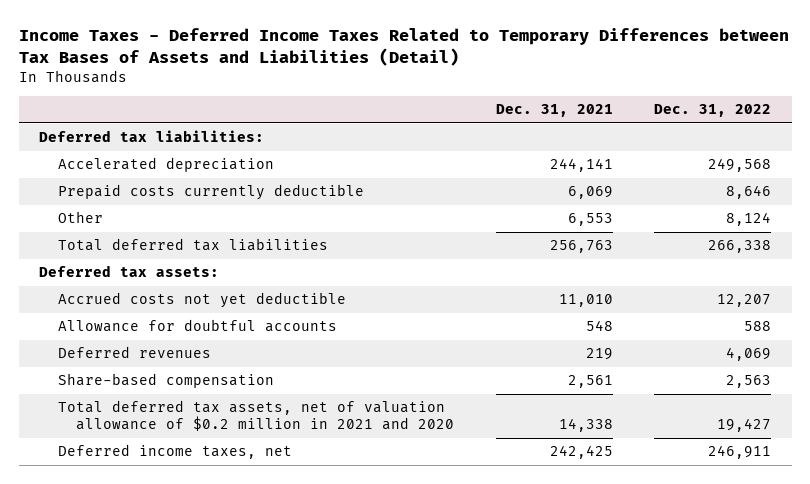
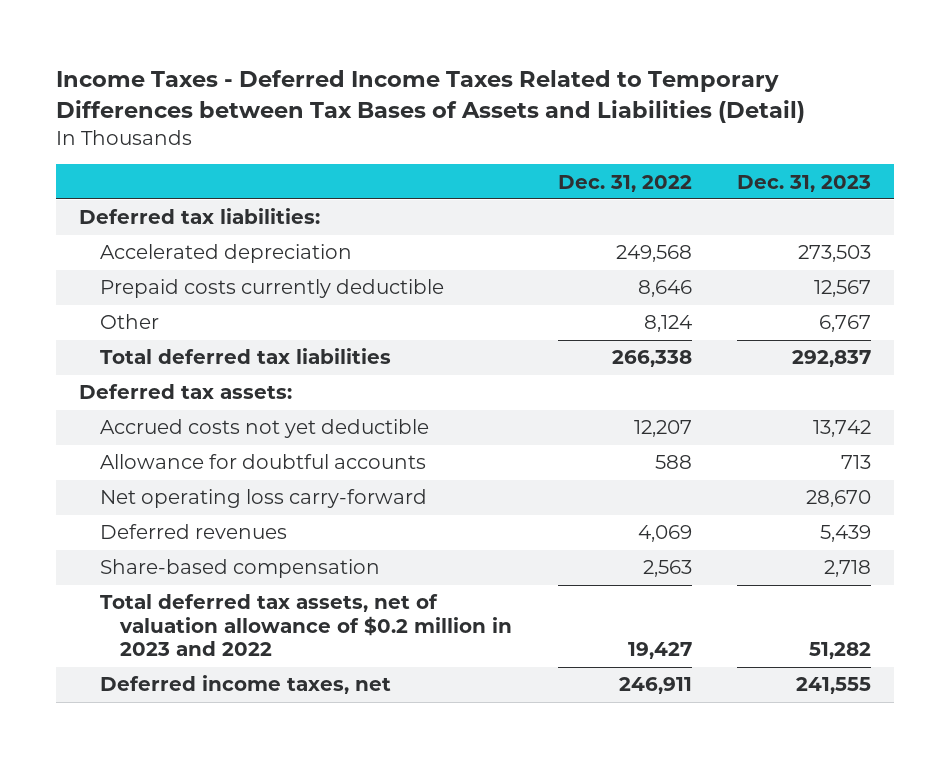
[495,104,613,118] Dec. 31, 2021 -> none
none -> [736,174,871,192] Dec. 31, 2023
none -> [99,489,427,509] Net operating loss carry-forward
[57,400,455,432] Total deferred tax assets, net of valuation allowance of $0.2 million in 2021 and 2020 -> [99,594,513,657] Total deferred tax assets, net of valuation allowance of $0.2 million in 2023 and 2022

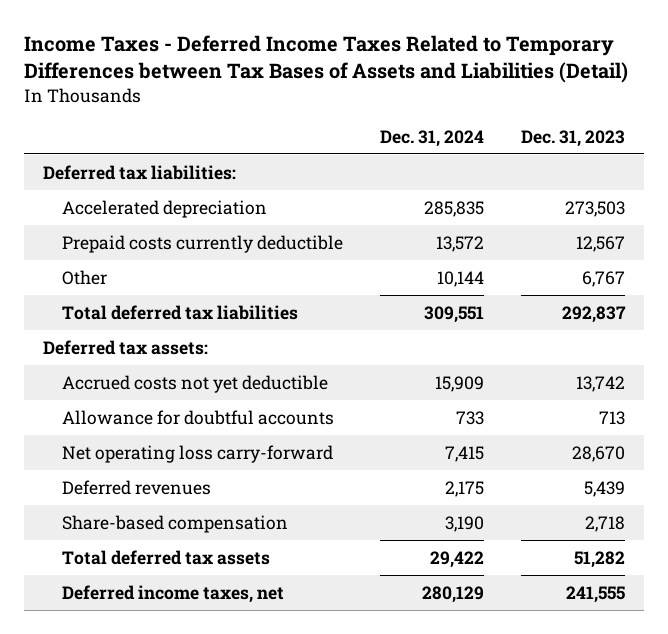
[557,174,692,192] Dec. 31, 2022 -> none
none -> [380,129,485,147] Dec. 31, 2024
[99,594,513,657] Total deferred tax assets, net of valuation allowance of $0.2 million in 2023 and 2022 -> [62,549,271,565] Total deferred tax assets

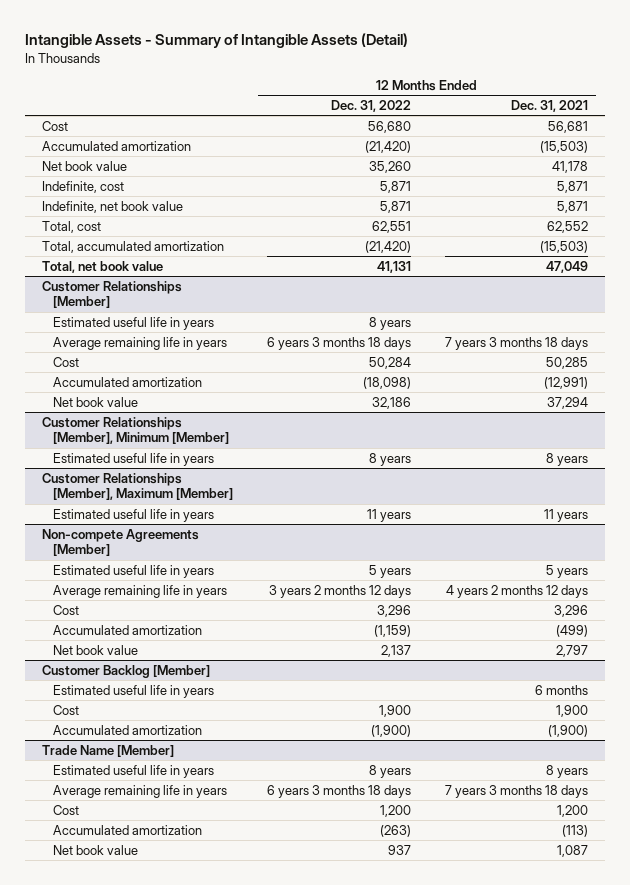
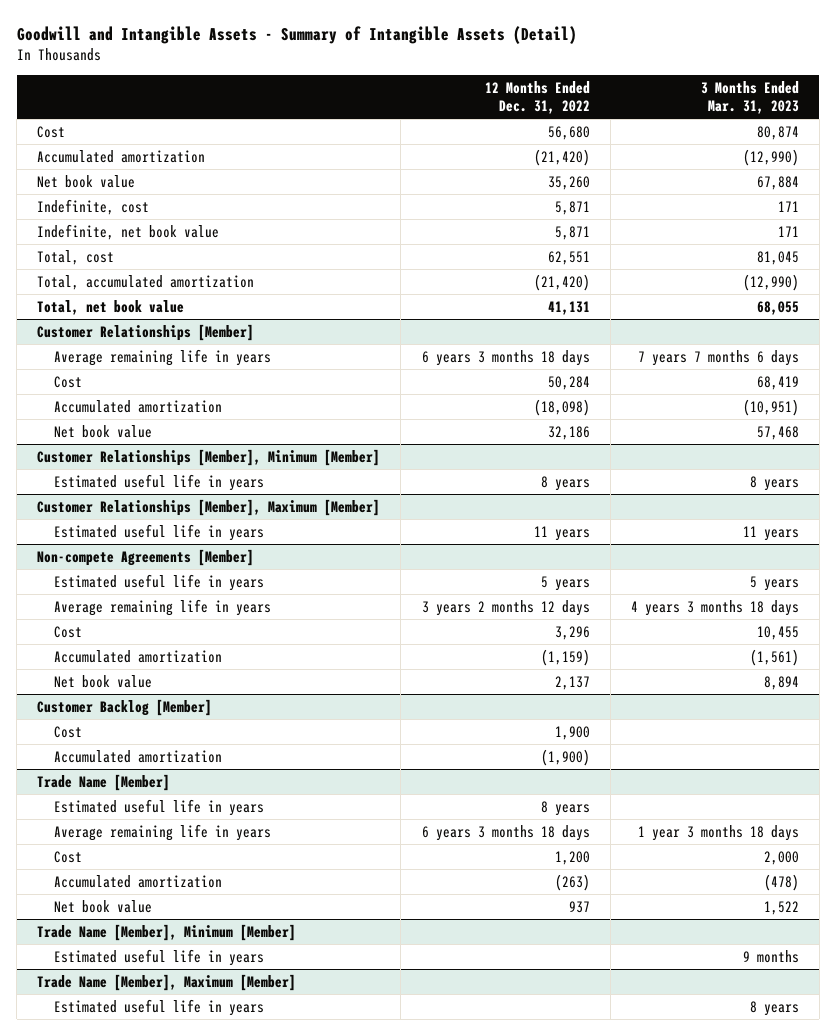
[24,33,408,49] Intangible Assets - Summary of Intangible Assets (Detail) -> [16,25,577,44] Goodwill and Intangible Assets - Summary of Intangible Assets (Detail)
[510,100,588,113] Dec. 31, 2021 -> none
none -> [700,80,799,114] 3 Months Ended Mar. 31, 2023
[52,316,214,330] Estimated useful life in years -> none
[52,684,214,698] Estimated useful life in years -> none
none -> [37,923,297,941] Trade Name [Member], Minimum [Member]
none -> [54,948,265,966] Estimated useful life in years
none -> [37,973,297,991] Trade Name [Member], Maximum [Member]
none -> [54,998,265,1016] Estimated useful life in years

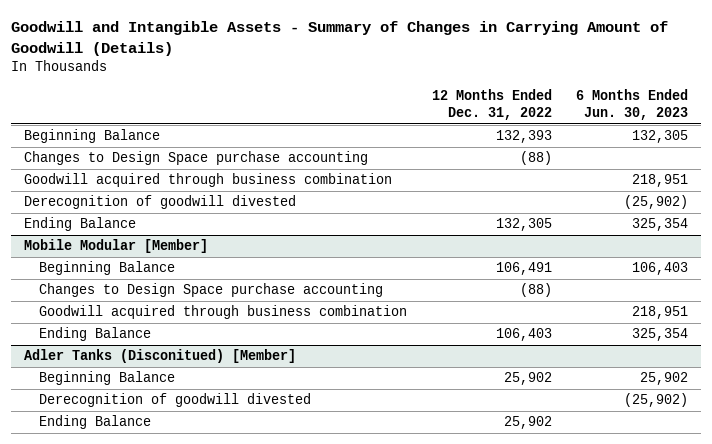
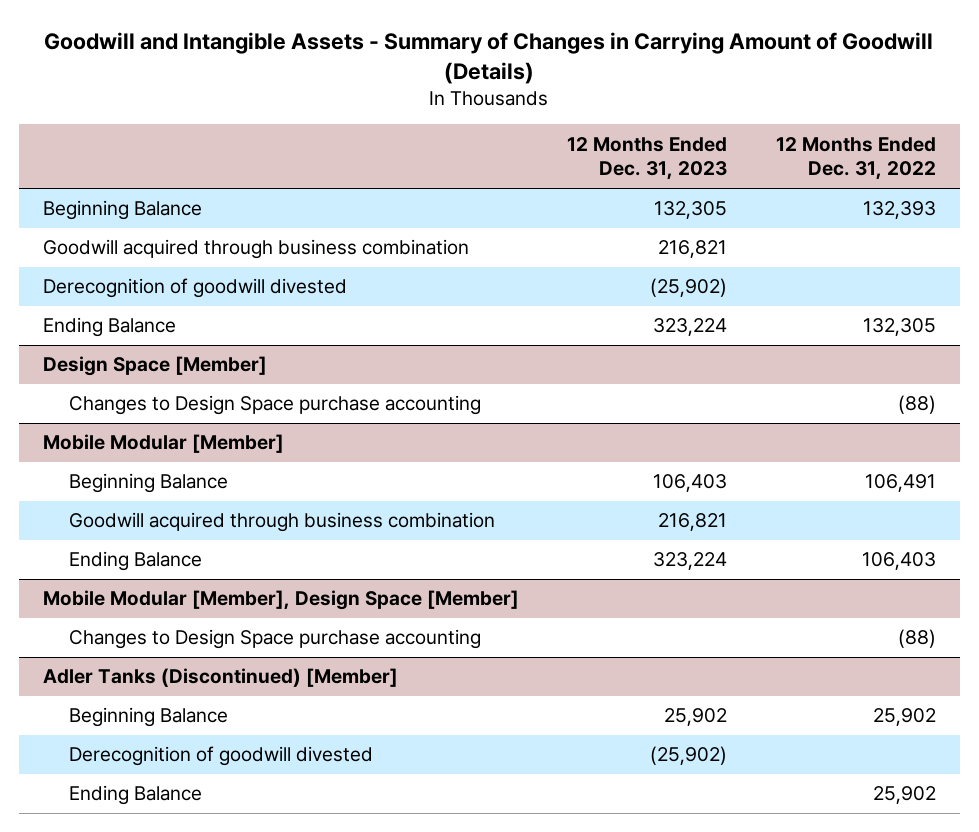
[576,89,689,121] 6 Months Ended Jun. 30, 2023 -> none
none -> [567,136,728,181] 12 Months Ended Dec. 31, 2023
[23,151,368,166] Changes to Design Space purchase accounting -> none
none -> [42,356,267,377] Design Space [Member]
none -> [68,395,481,416] Changes to Design Space purchase accounting
[39,283,384,298] Changes to Design Space purchase accounting -> none
none -> [42,590,519,611] Mobile Modular [Member], Design Space [Member]
none -> [68,629,481,650] Changes to Design Space purchase accounting
[23,349,296,364] Adler Tanks (Disconitued) [Member] -> [42,668,398,688] Adler Tanks (Discontinued) [Member]

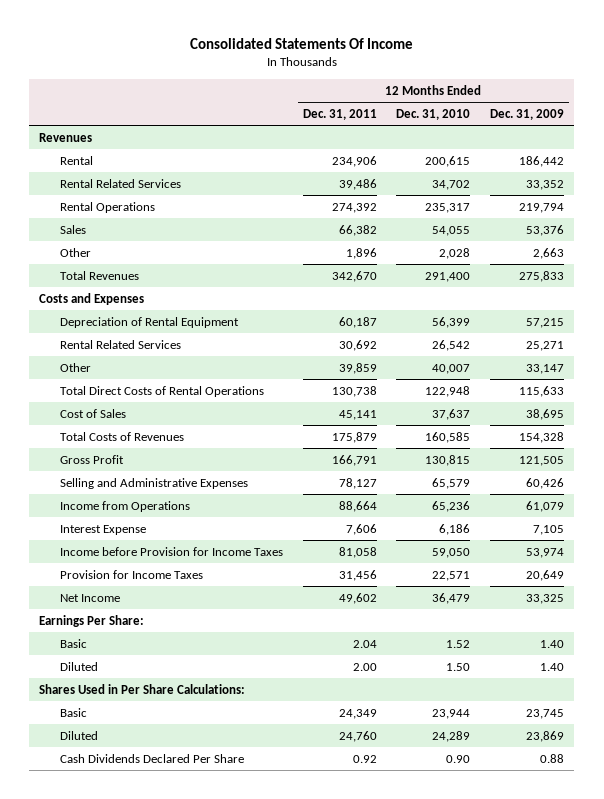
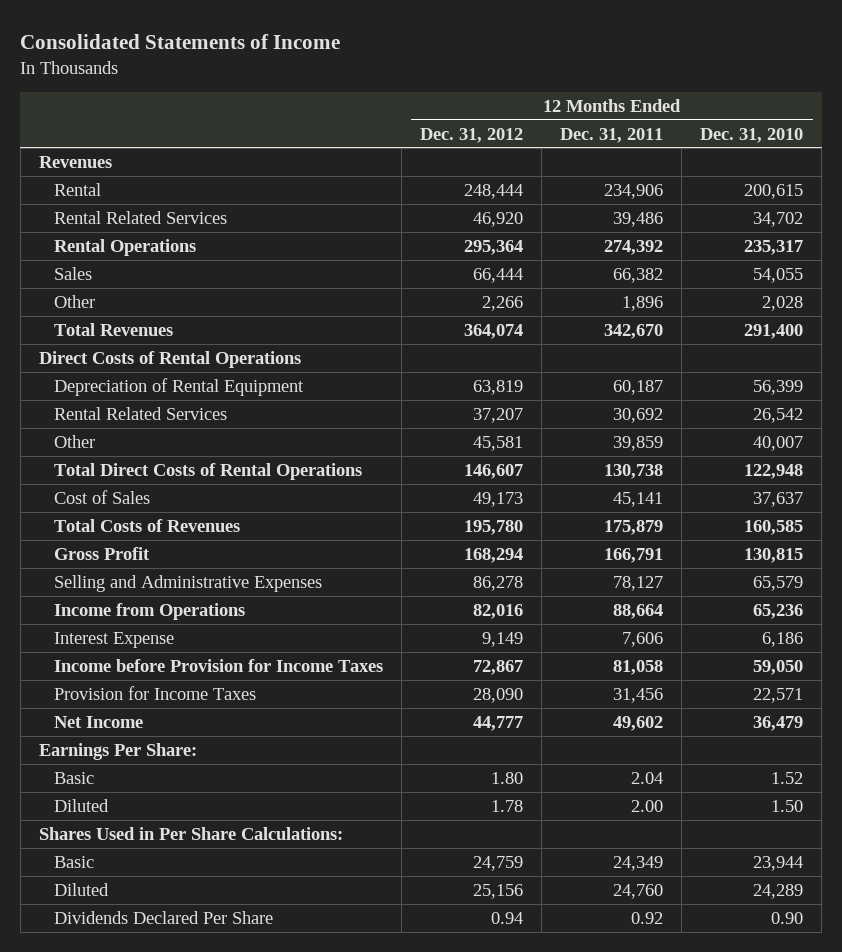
[189,38,413,50] Consolidated Statements Of Income -> [20,33,341,49] Consolidated Statements of Income
[490,108,565,120] Dec. 31, 2009 -> none
none -> [420,127,524,143] Dec. 31, 2012
[39,292,145,305] Costs and Expenses -> none
none -> [39,350,302,368] Direct Costs of Rental Operations
[59,753,244,763] Cash Dividends Declared Per Share -> [53,910,273,924] Dividends Declared Per Share

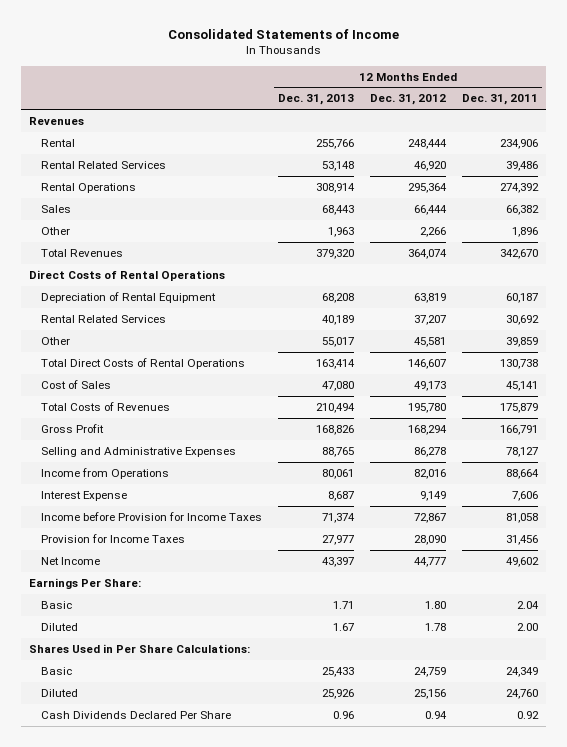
[700,127,804,143] Dec. 31, 2010 -> none
none -> [278,94,355,106] Dec. 31, 2013
[53,910,273,924] Dividends Declared Per Share -> [41,710,232,719] Cash Dividends Declared Per Share

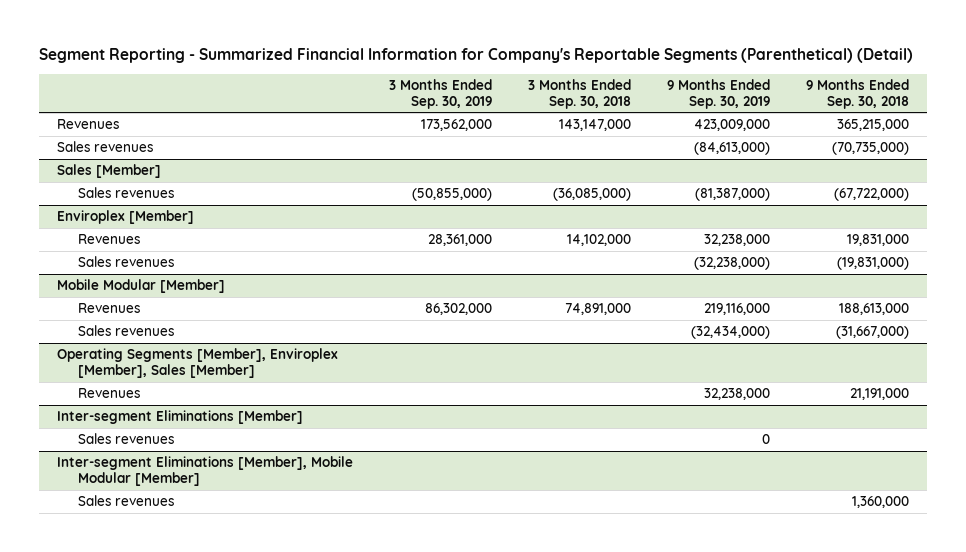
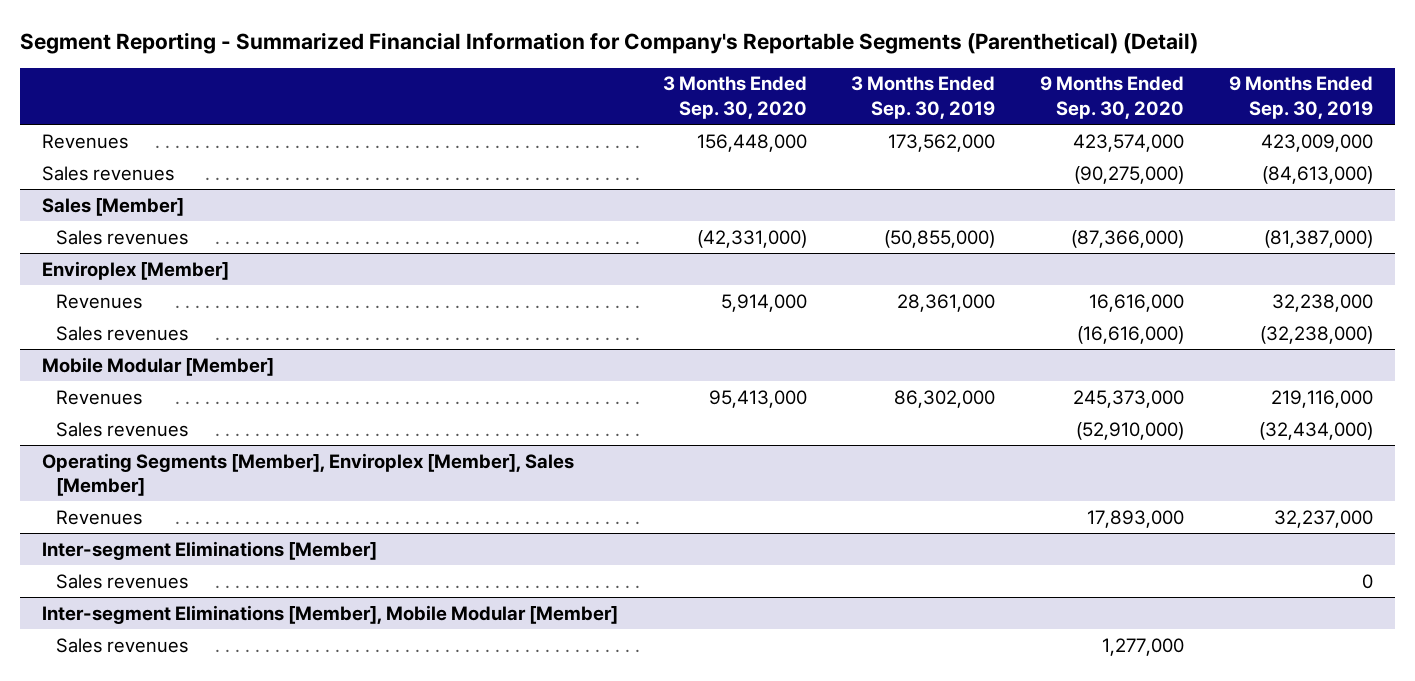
[528,79,632,109] 3 Months Ended Sep. 30, 2018 -> none
[806,79,910,109] 9 Months Ended Sep. 30, 2018 -> none
none -> [662,76,807,119] 3 Months Ended Sep. 30, 2020
none -> [1039,76,1184,119] 9 Months Ended Sep. 30, 2020
[704,388,771,401] 32,238,000 -> [1273,509,1373,528] 32,237,000

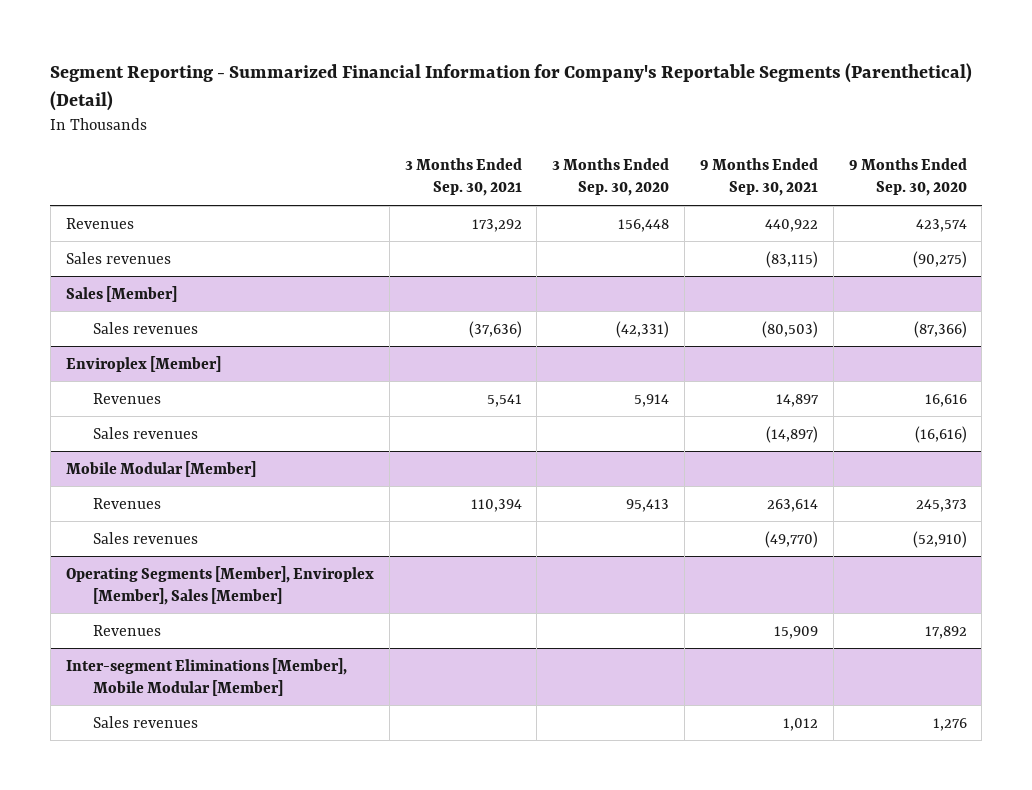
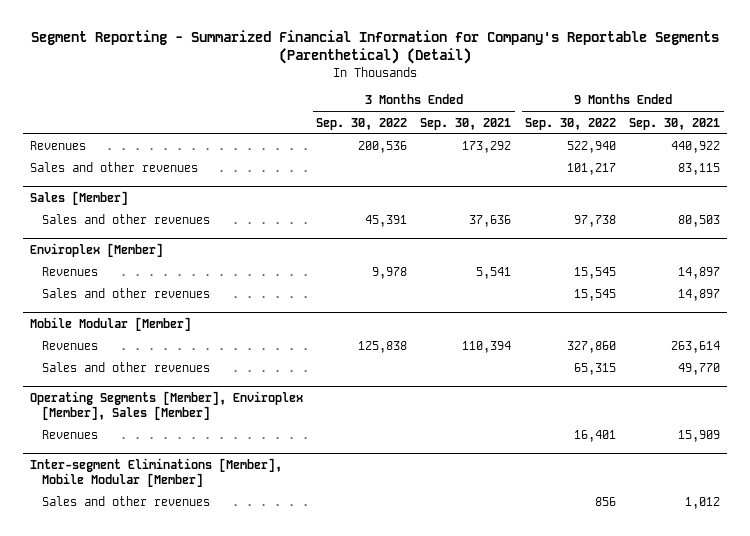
[552,158,670,197] 3 Months Ended Sep. 30, 2020 -> none
[848,158,967,197] 9 Months Ended Sep. 30, 2020 -> none
none -> [315,117,407,130] Sep. 30, 2022
none -> [524,117,616,130] Sep. 30, 2022
[65,251,171,264] Sales revenues -> [29,162,198,173] Sales and other revenues
[765,250,818,268] (83,115) -> [678,163,721,176] 83,115
[92,321,198,334] Sales revenues -> [41,214,210,225] Sales and other revenues
[468,320,522,338] (37,636) -> [469,215,512,228] 37,636
[761,320,818,338] (80,503) -> [678,215,721,228] 80,503
[92,426,198,439] Sales revenues -> [41,288,210,299] Sales and other revenues
[765,425,818,443] (14,897) -> [678,289,721,302] 14,897
[92,531,198,544] Sales revenues -> [41,362,210,373] Sales and other revenues
[764,530,818,548] (49,770) -> [678,363,721,376] 49,770
[92,715,198,728] Sales revenues -> [41,496,210,507] Sales and other revenues

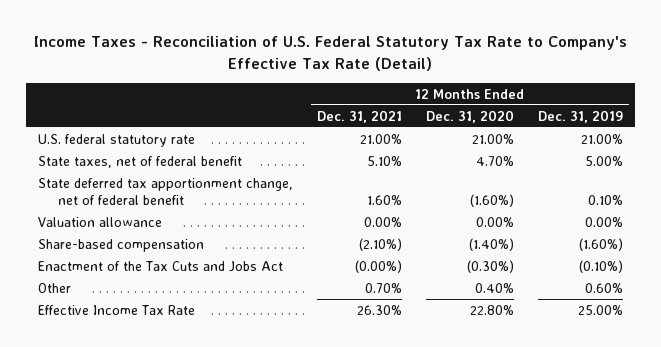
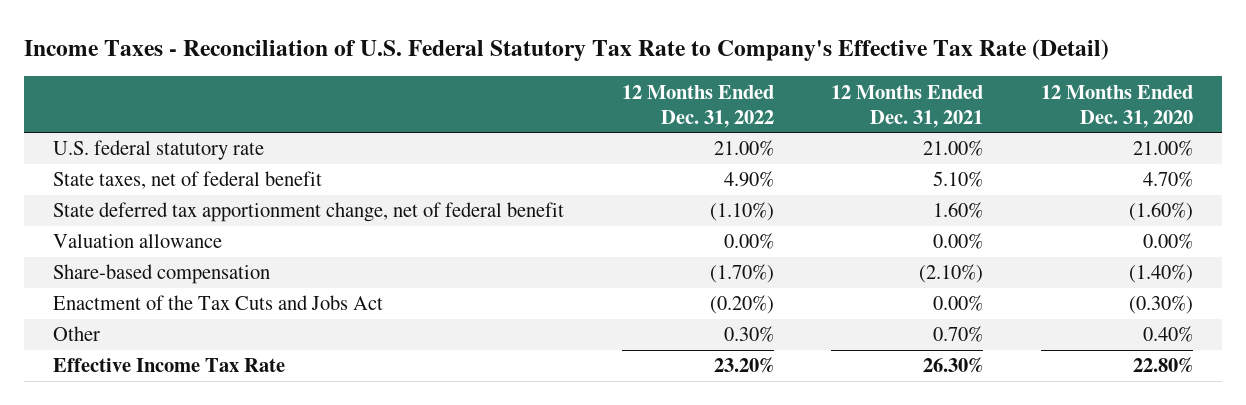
[537,109,623,123] Dec. 31, 2019 -> none
none -> [621,84,774,128] 12 Months Ended Dec. 31, 2022
[354,259,402,273] (0.00%) -> [933,295,984,312] 0.00%

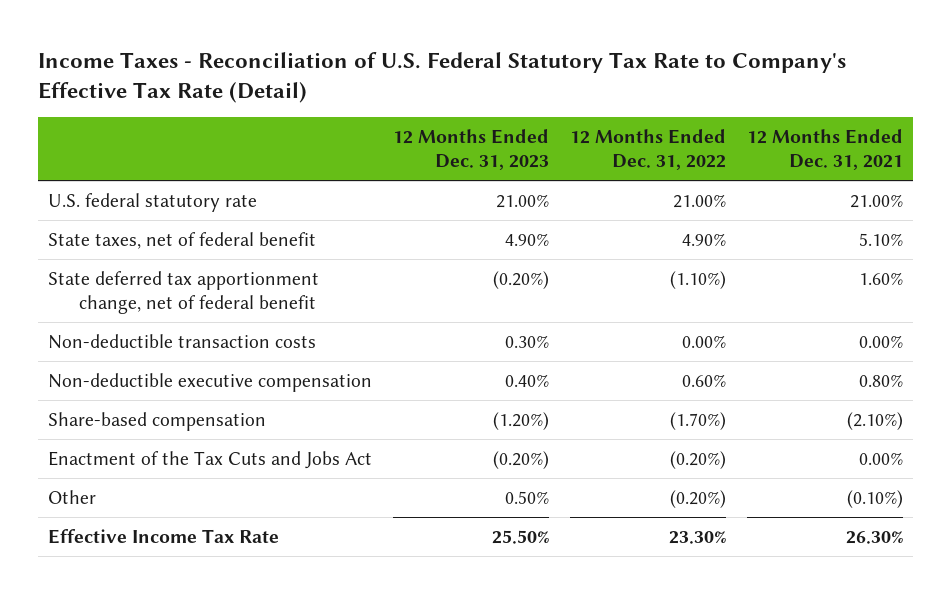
[1041,84,1194,128] 12 Months Ended Dec. 31, 2020 -> none
none -> [392,129,549,171] 12 Months Ended Dec. 31, 2023
[52,234,222,249] Valuation allowance -> none
none -> [48,333,317,349] Non-deductible transaction costs
none -> [48,372,373,392] Non-deductible executive compensation
[723,326,774,343] 0.30% -> [669,489,726,508] (0.20%)
[933,326,984,343] 0.70% -> [846,489,903,508] (0.10%)
[713,357,774,374] 23.20% -> [668,530,726,544] 23.30%

